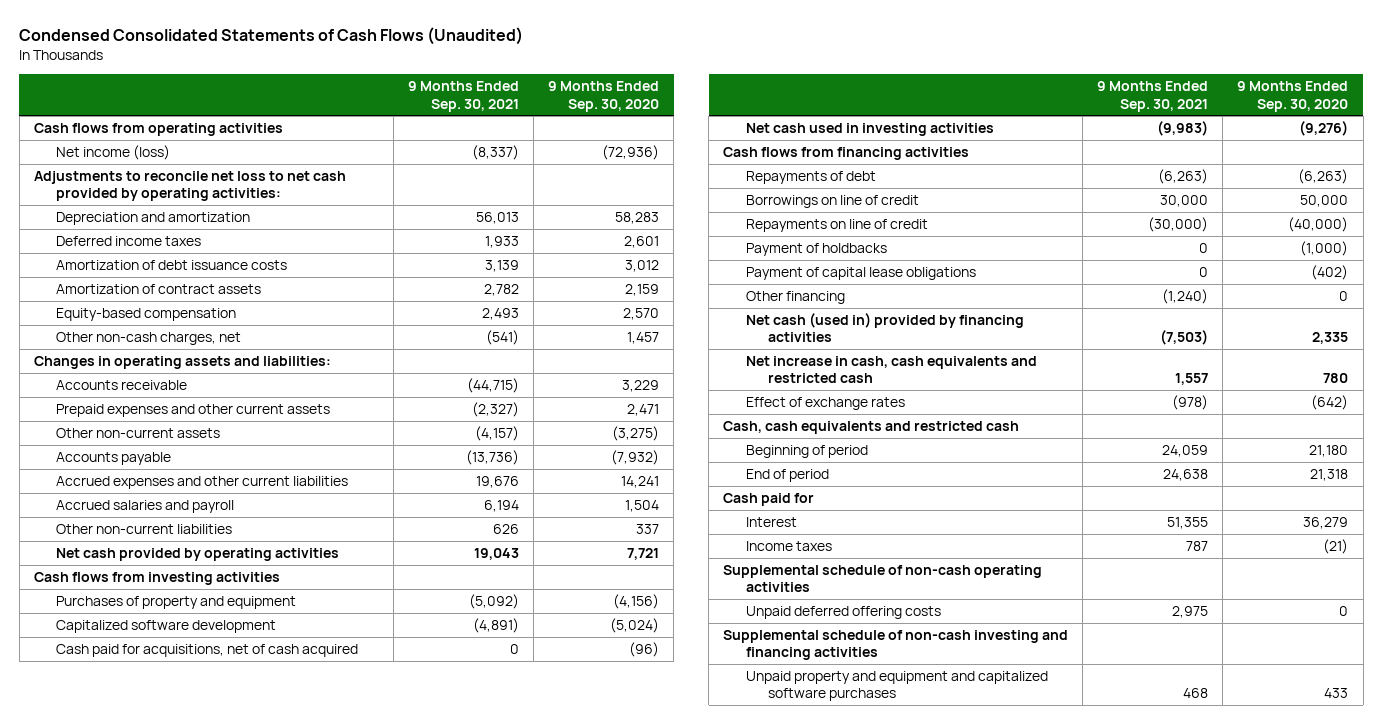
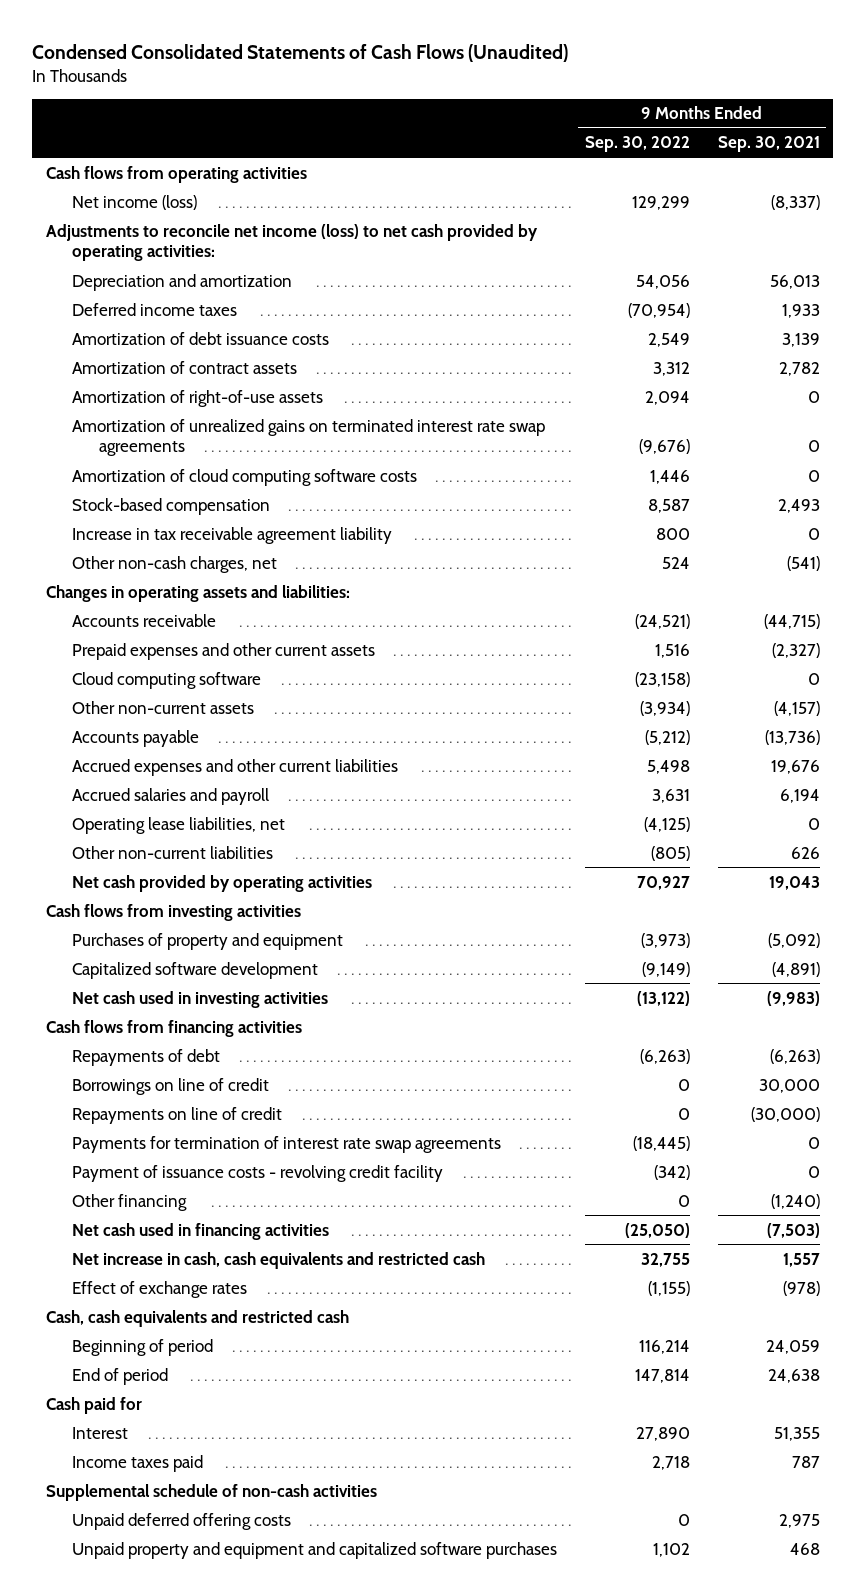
[547,81,659,112] 9 Months Ended Sep. 30, 2020 -> none
none -> [584,136,690,153] Sep. 30, 2022
[33,171,346,202] Adjustments to reconcile net loss to net cash provided by operating activities: -> [45,223,538,261] Adjustments to reconcile net income (loss) to net cash provided by operating activities:
none -> [72,389,324,407] Amortization of right-of-use assets
none -> [72,418,546,456] Amortization of unrealized gains on terminated interest rate swap agreements
none -> [72,468,418,486] Amortization of cloud computing software costs
[56,308,237,322] Equity-based compensation -> [72,497,271,515] Stock-based compensation
none -> [72,526,393,544] Increase in tax receivable agreement liability
none -> [72,671,262,689] Cloud computing software
none -> [72,816,286,834] Operating lease liabilities, net
[56,644,359,658] Cash paid for acquisitions, net of cash acquired -> none
[745,243,887,257] Payment of holdbacks -> none
[745,267,976,281] Payment of capital lease obligations -> none
none -> [72,1135,502,1153] Payments for termination of interest rate swap agreements
none -> [72,1164,444,1182] Payment of issuance costs - revolving credit facility
[745,313,1024,343] Net cash (used in) provided by financing activities -> [72,1222,330,1240] Net cash used in financing activities
[745,541,832,552] Income taxes -> [72,1454,204,1472] Income taxes paid
[723,565,1043,593] Supplemental schedule of non-cash operating activities -> [45,1483,377,1501] Supplemental schedule of non-cash activities
[723,630,1069,661] Supplemental schedule of non-cash investing and financing activities -> none

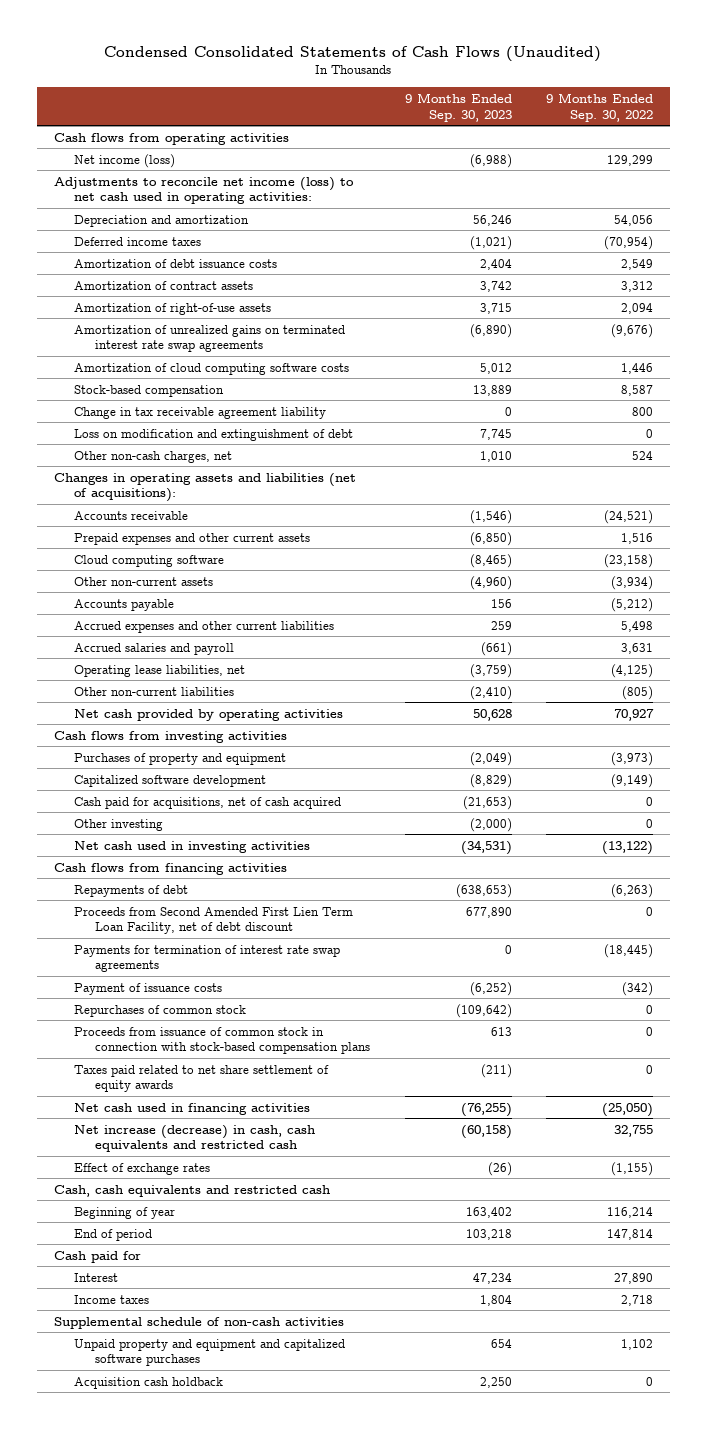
[717,136,820,153] Sep. 30, 2021 -> none
none -> [404,92,512,122] 9 Months Ended Sep. 30, 2023
[45,223,538,261] Adjustments to reconcile net income (loss) to net cash provided by operating activities: -> [53,176,354,205] Adjustments to reconcile net income (loss) to net cash used in operating activities:
[72,526,393,544] Increase in tax receivable agreement liability -> [74,406,327,419] Change in tax receivable agreement liability
none -> [74,428,354,441] Loss on modification and extinguishment of debt
[45,584,350,602] Changes in operating assets and liabilities: -> [53,472,356,503] Changes in operating assets and liabilities (net of acquisitions):
none -> [74,796,342,809] Cash paid for acquisitions, net of cash acquired
none -> [74,818,164,831] Other investing
[72,1077,270,1095] Borrowings on line of credit -> none
[72,1106,283,1124] Repayments on line of credit -> none
none -> [74,906,354,935] Proceeds from Second Amended First Lien Term Loan Facility, net of debt discount
[72,1193,188,1211] Other financing -> none
[72,1164,444,1182] Payment of issuance costs - revolving credit facility -> [74,982,223,995] Payment of issuance costs
none -> [74,1004,247,1017] Repurchases of common stock
none -> [74,1026,371,1055] Proceeds from issuance of common stock in connection with stock-based compensation plans
none -> [74,1064,330,1093] Taxes paid related to net share settlement of equity awards
[72,1251,486,1269] Net increase in cash, cash equivalents and restricted cash -> [74,1124,316,1153] Net increase (decrease) in cash, cash equivalents and restricted cash
[72,1338,214,1356] Beginning of period -> [74,1206,176,1219] Beginning of year
[72,1454,204,1472] Income taxes paid -> [74,1294,150,1304] Income taxes
[72,1512,292,1530] Unpaid deferred offering costs -> none
none -> [74,1376,224,1389] Acquisition cash holdback

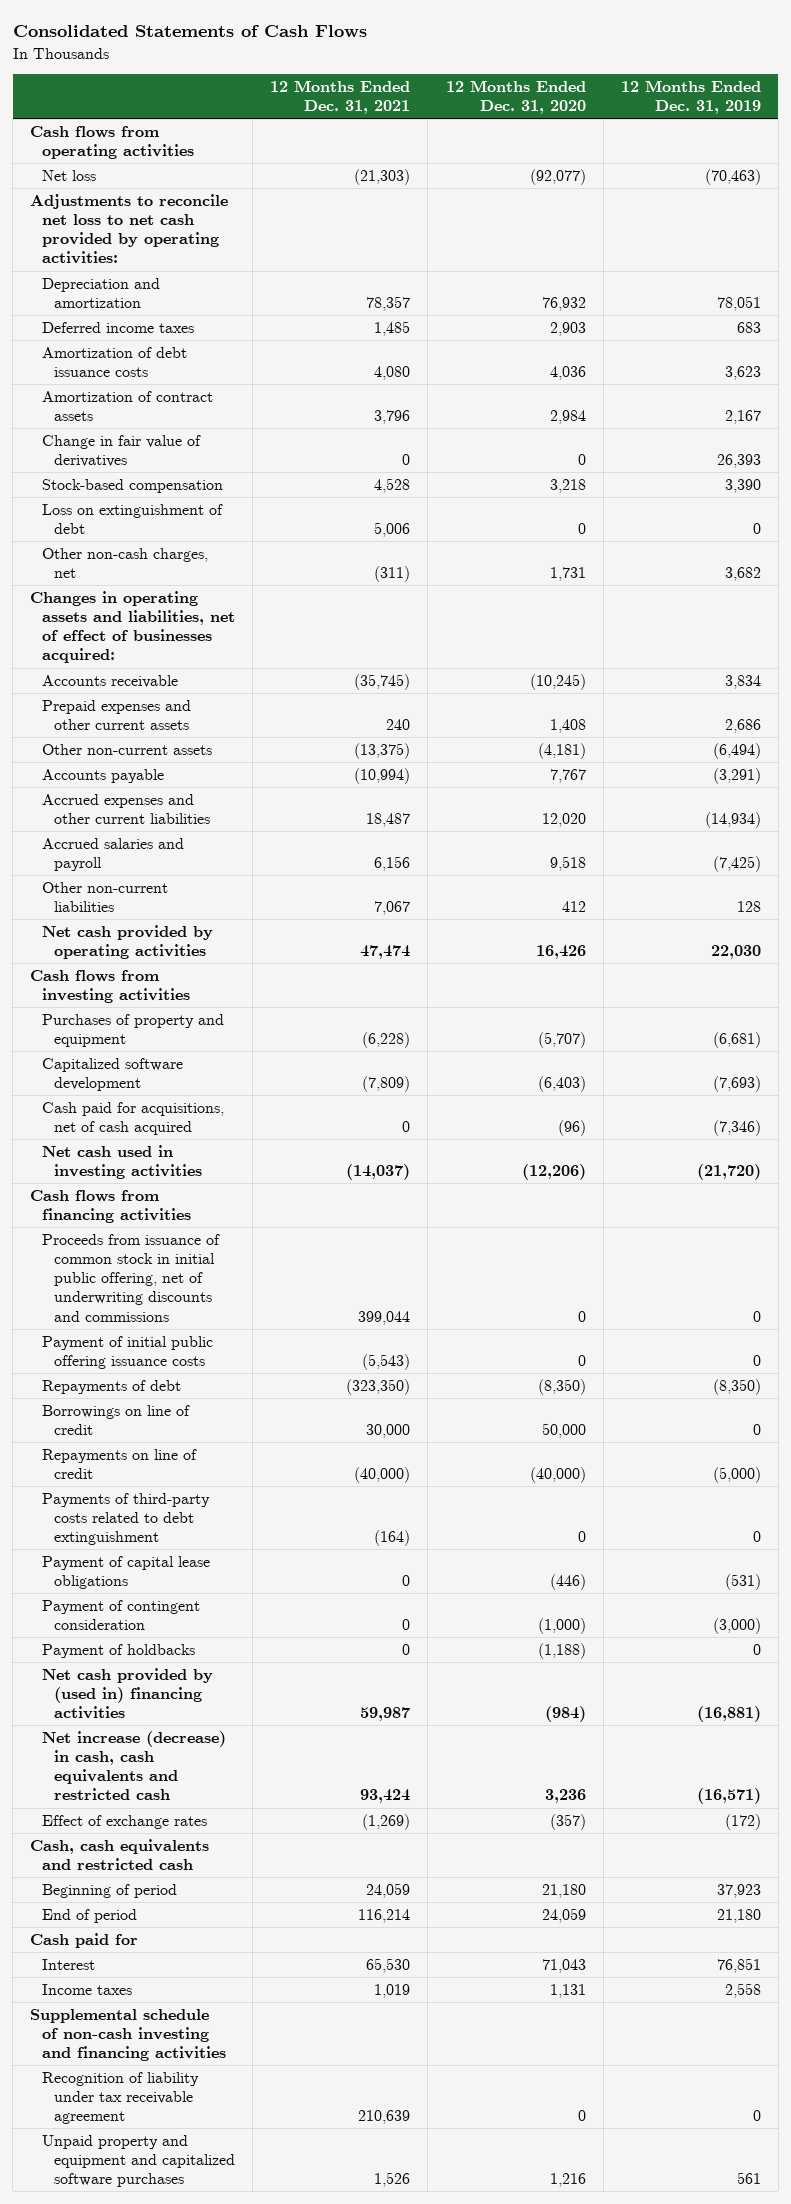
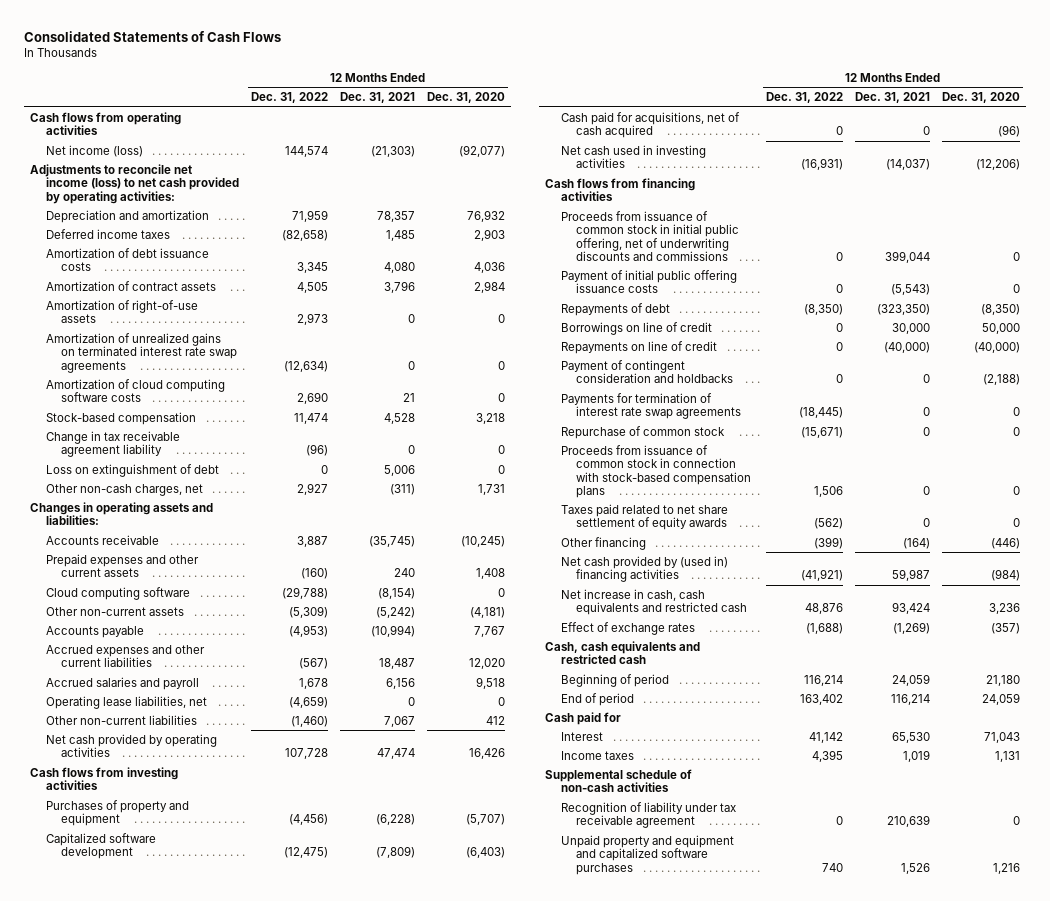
[620,80,761,115] 12 Months Ended Dec. 31, 2019 -> none
none -> [250,92,328,104] Dec. 31, 2022
[42,169,97,181] Net loss -> [45,144,143,157] Net income (loss)
[30,193,229,265] Adjustments to reconcile net loss to net cash provided by operating activities: -> [30,163,239,204] Adjustments to reconcile net income (loss) to net cash provided by operating activities:
[42,434,202,468] Change in fair value of derivatives -> none
none -> [45,299,198,324] Amortization of right-of-use assets
none -> [45,332,238,373] Amortization of unrealized gains on terminated interest rate swap agreements
none -> [45,378,225,403] Amortization of cloud computing software costs
none -> [45,430,180,458] Change in tax receivable agreement liability
[30,590,236,664] Changes in operating assets and liabilities, net of effect of businesses acquired: -> [30,501,214,526] Changes in operating assets and liabilities:
none -> [45,586,190,600] Cloud computing software
[354,742,411,759] (13,375) -> [375,606,415,618] (5,242)
none -> [45,695,207,709] Operating lease liabilities, net
[42,1492,211,1546] Payments of third-party costs related to debt extinguishment -> none
[42,1555,211,1590] Payment of capital lease obligations -> none
[42,1643,196,1658] Payment of holdbacks -> none
[42,1599,201,1631] Payment of contingent consideration -> [560,359,734,384] Payment of contingent consideration and holdbacks
[537,1618,586,1635] (1,000) -> [982,374,1020,386] (2,188)
none -> [560,392,742,420] Payments for termination of interest rate swap agreements
none -> [560,425,725,439] Repurchase of common stock
none -> [560,444,752,499] Proceeds from issuance of common stock in connection with stock-based compensation plans
none -> [560,503,728,531] Taxes paid related to net share settlement of equity awards
none -> [560,536,646,550] Other financing
[42,1730,227,1801] Net increase (decrease) in cash, cash equivalents and restricted cash -> [560,588,748,616] Net increase in cash, cash equivalents and restricted cash
[30,2008,227,2062] Supplemental schedule of non-cash investing and financing activities -> [545,768,693,793] Supplemental schedule of non-cash activities

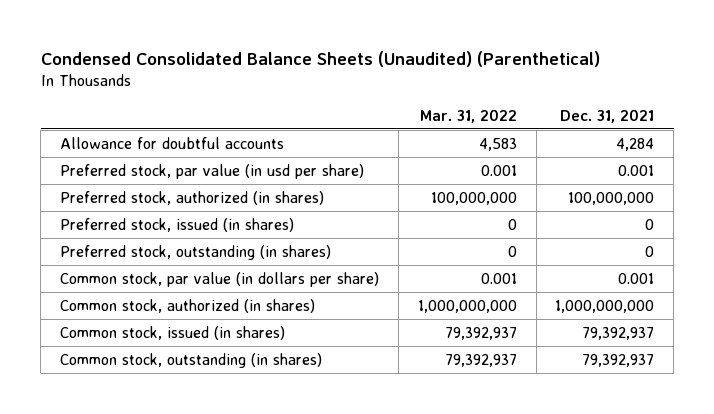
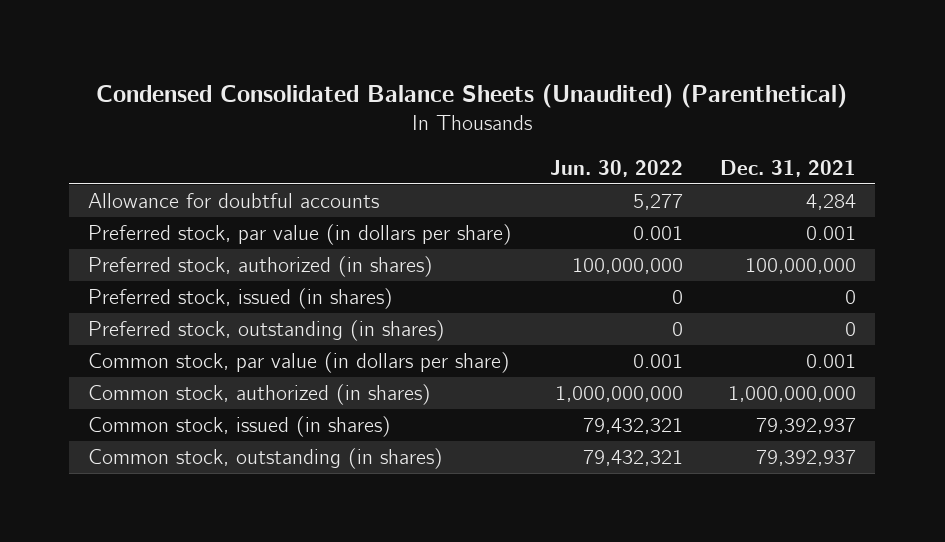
[419,108,517,123] Mar. 31, 2022 -> none
none -> [549,159,683,177] Jun. 30, 2022
[59,163,364,179] Preferred stock, par value (in usd per share) -> [88,224,513,246] Preferred stock, par value (in dollars per share)

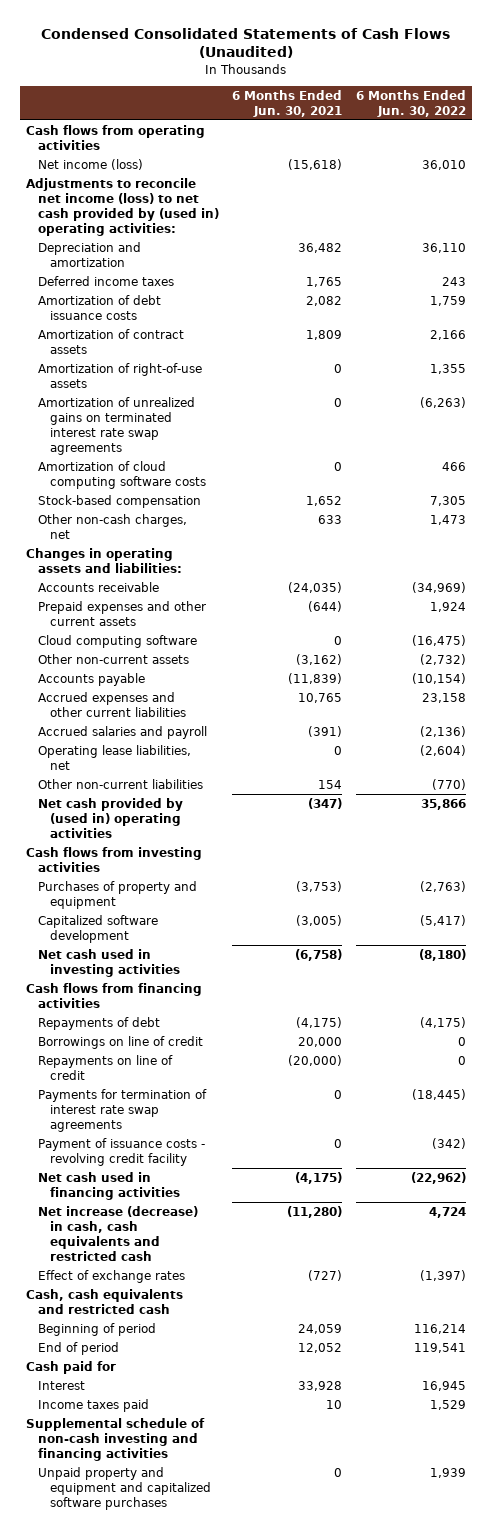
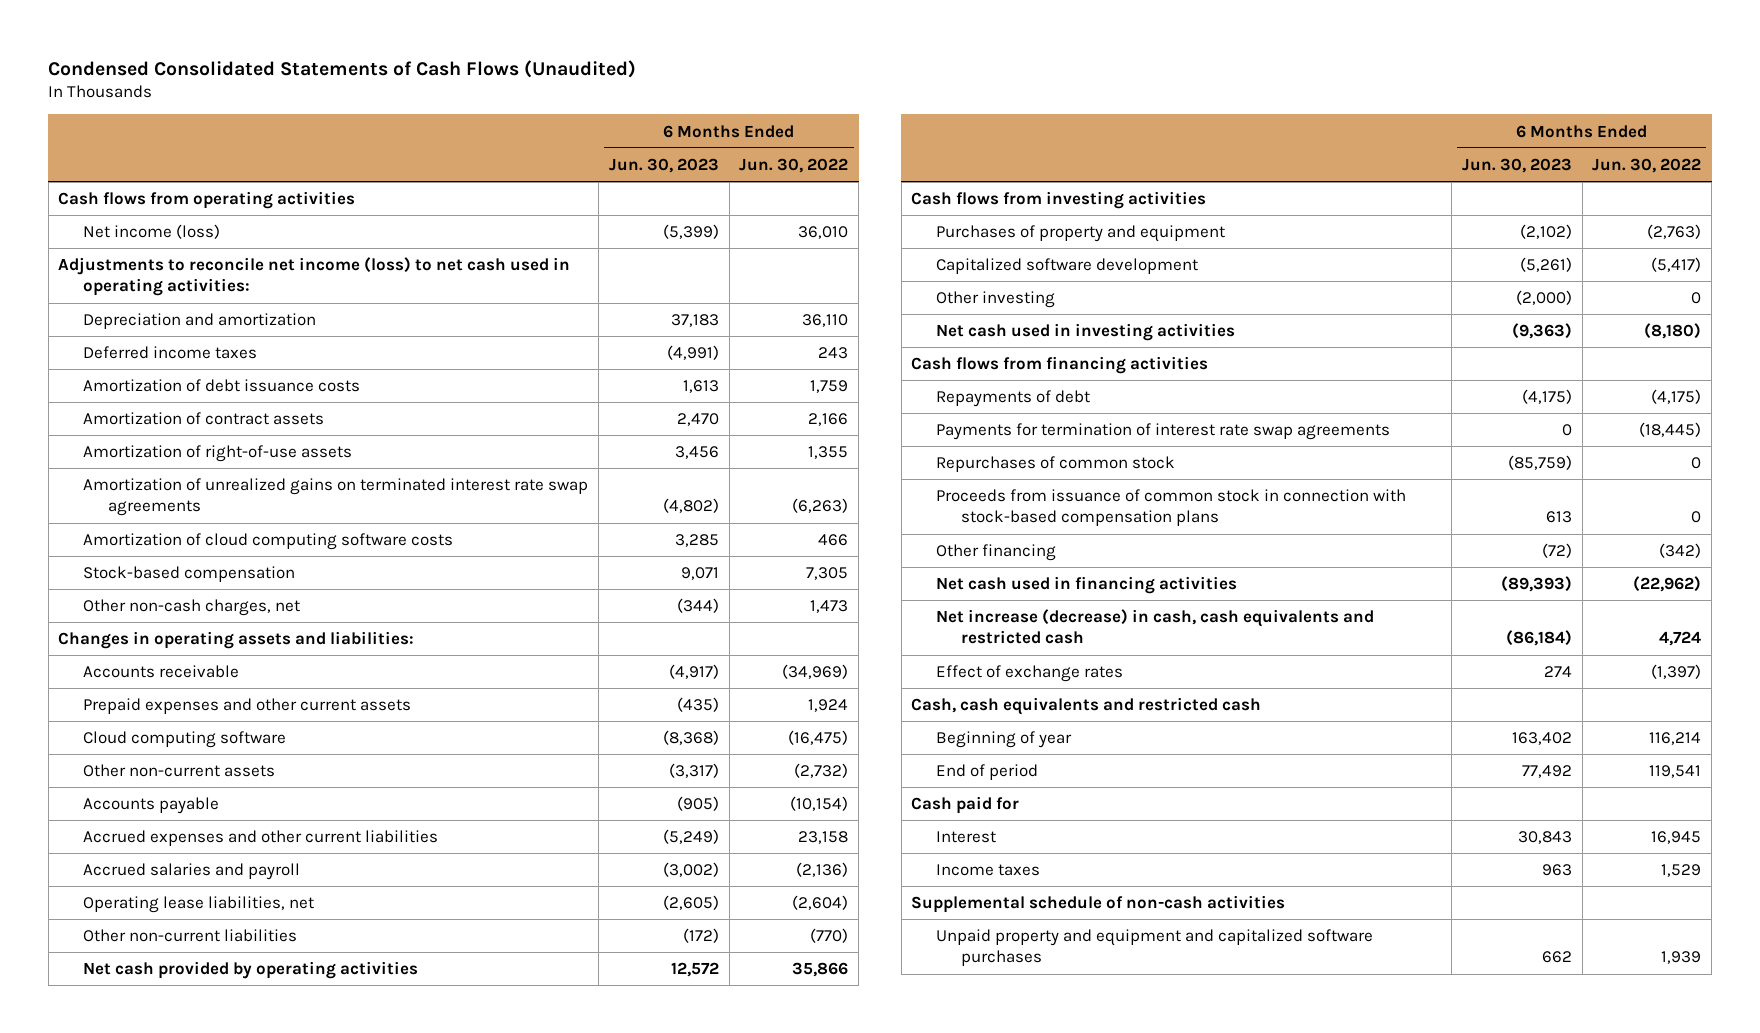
[232,89,343,117] 6 Months Ended Jun. 30, 2021 -> none
none -> [608,157,719,173] Jun. 30, 2023
[26,177,219,237] Adjustments to reconcile net income (loss) to net cash provided by (used in) operating activities: -> [58,257,571,297] Adjustments to reconcile net income (loss) to net cash used in operating activities:
[37,797,183,839] Net cash provided by (used in) operating activities -> [83,961,419,980] Net cash provided by operating activities
none -> [936,291,1056,309] Other investing
[37,1035,203,1049] Borrowings on line of credit -> none
[37,1054,173,1081] Repayments on line of credit -> none
none -> [936,456,1176,473] Repurchases of common stock
none -> [936,489,1407,527] Proceeds from issuance of common stock in connection with stock-based compensation plans
[37,1137,205,1167] Payment of issuance costs - revolving credit facility -> [936,544,1057,562] Other financing
[37,1322,156,1336] Beginning of period -> [936,731,1073,749] Beginning of year
[37,1398,149,1412] Income taxes paid -> [936,864,1041,877] Income taxes
[26,1417,206,1462] Supplemental schedule of non-cash investing and financing activities -> [911,895,1286,914] Supplemental schedule of non-cash activities

